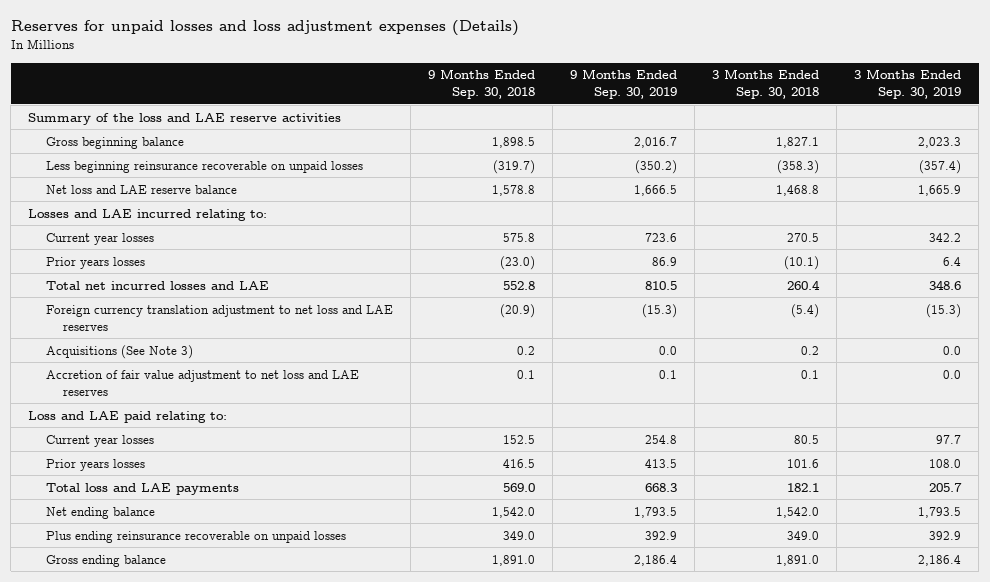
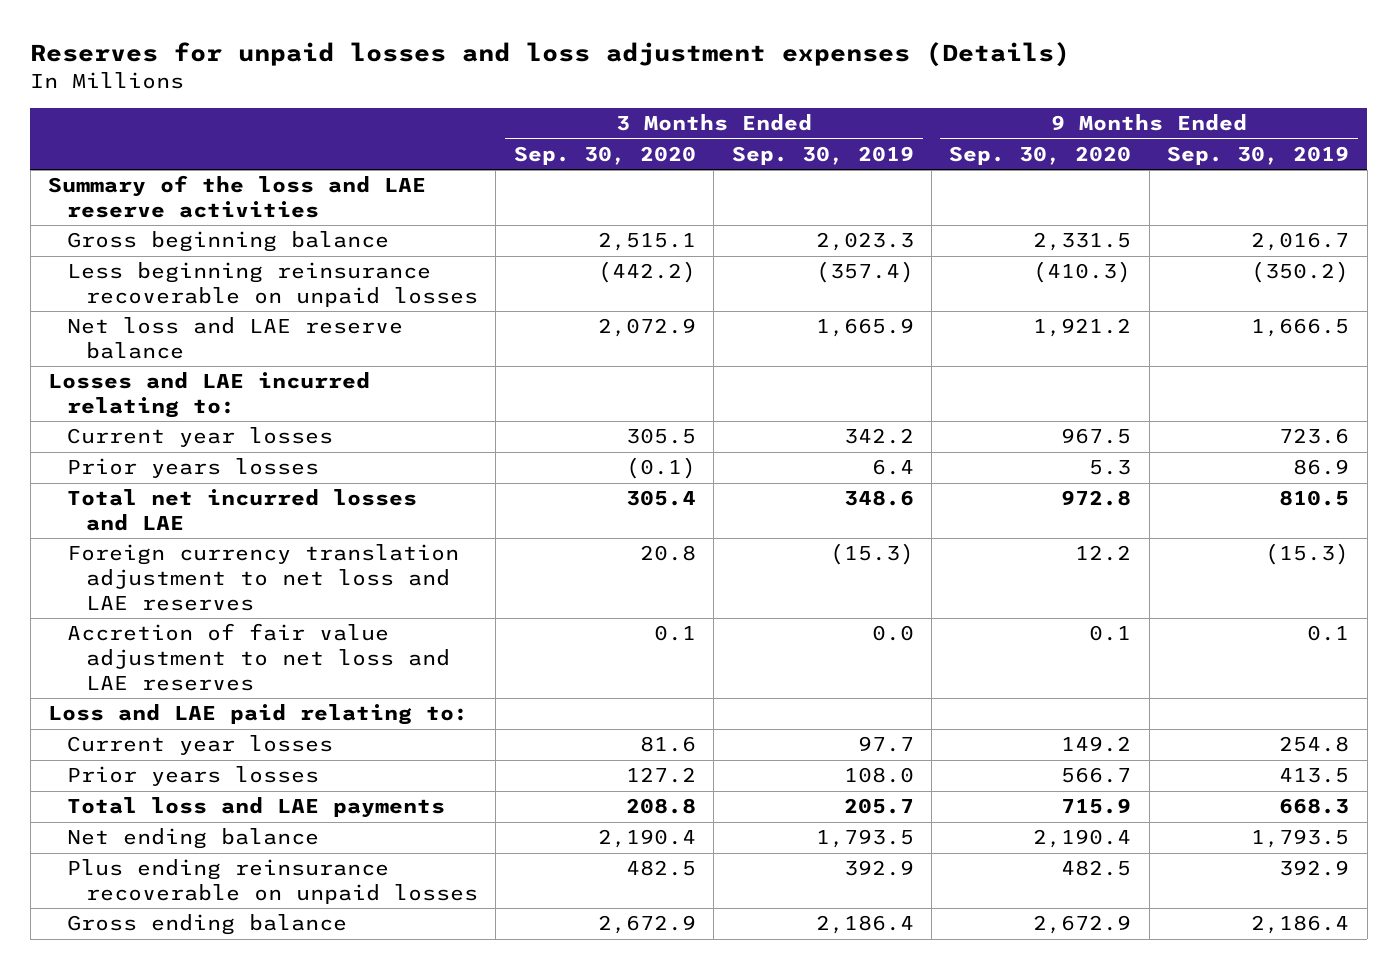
[427,69,535,100] 9 Months Ended Sep. 30, 2018 -> none
[712,69,820,100] 3 Months Ended Sep. 30, 2018 -> none
none -> [513,145,696,165] Sep. 30, 2020
none -> [949,145,1132,165] Sep. 30, 2020
[45,344,193,359] Acquisitions (See Note 3) -> none

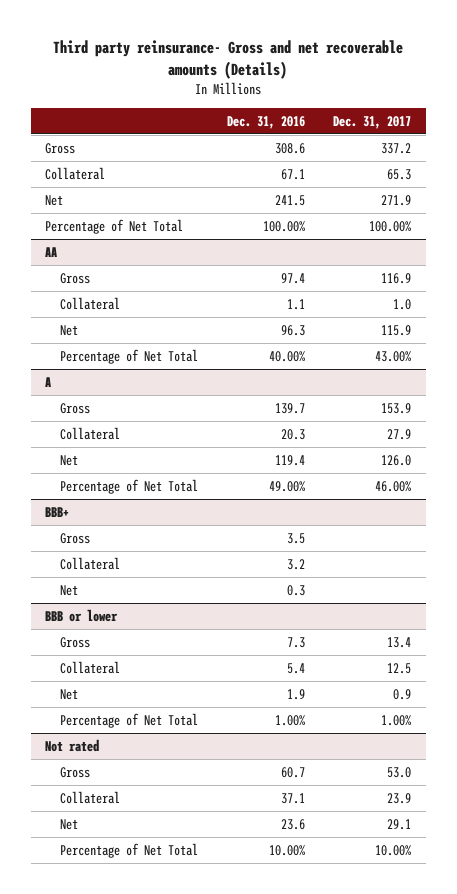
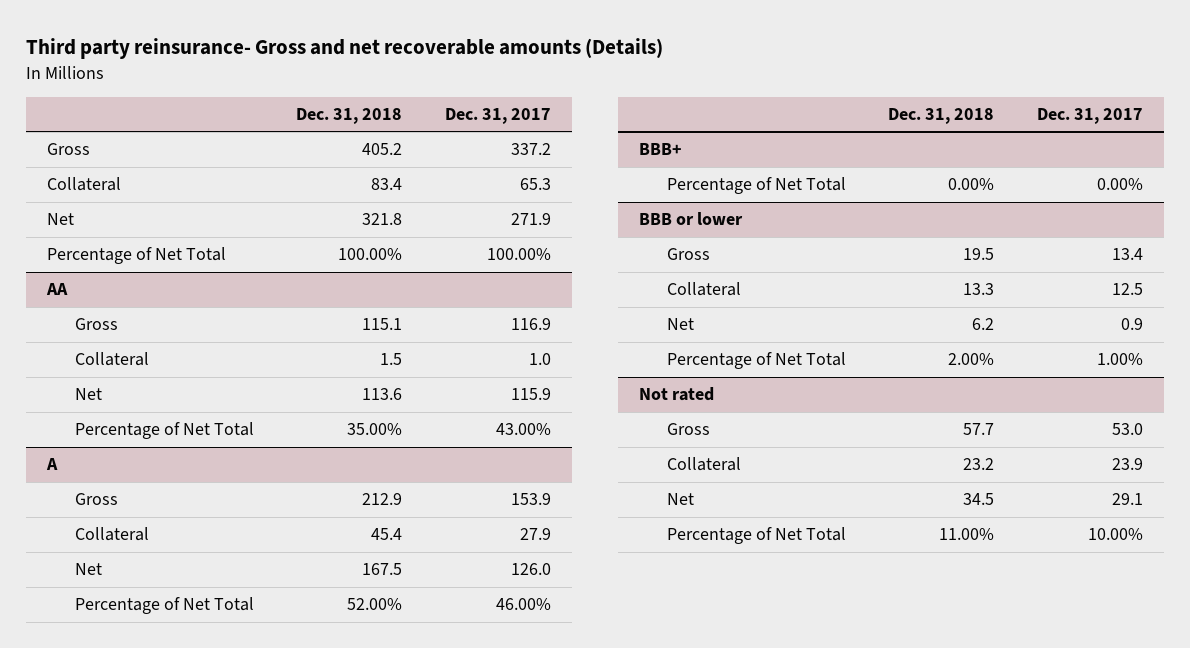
[226,115,305,129] Dec. 31, 2016 -> none
none -> [296,108,403,125] Dec. 31, 2018
[60,532,91,544] Gross -> none
[60,556,121,570] Collateral -> none
[60,584,79,596] Net -> none
none -> [666,177,846,195] Percentage of Net Total

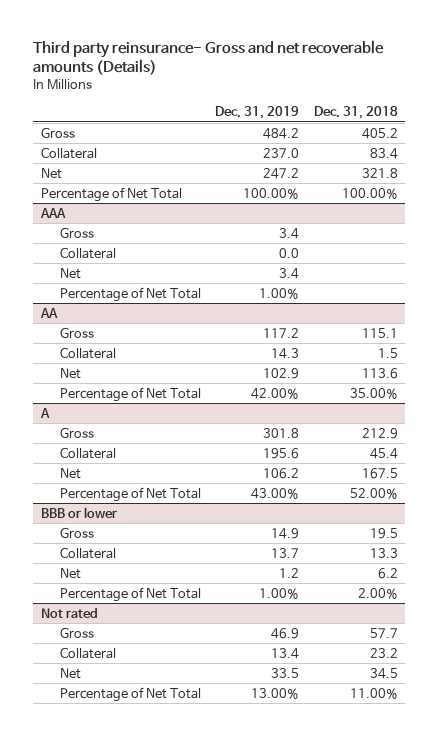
[445,108,552,125] Dec. 31, 2017 -> none
none -> [215,106,300,120] Dec. 31, 2019
none -> [39,207,66,218] AAA
none -> [59,226,94,238] Gross
none -> [59,246,116,259] Collateral
none -> [59,267,81,279] Net
none -> [59,286,201,302] Percentage of Net Total
[638,143,682,156] BBB+ -> none
[666,177,846,195] Percentage of Net Total -> none

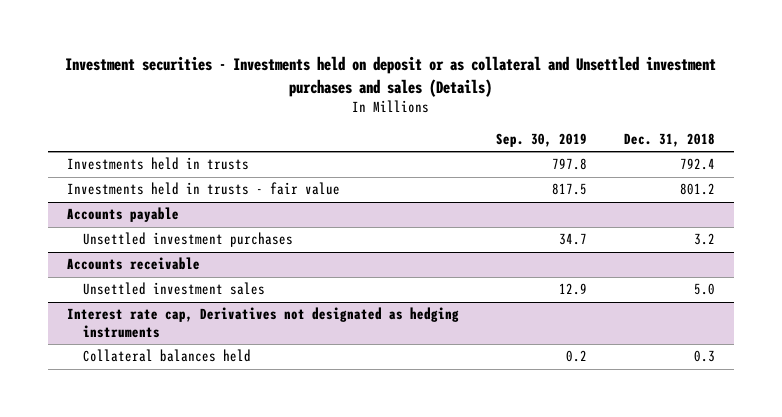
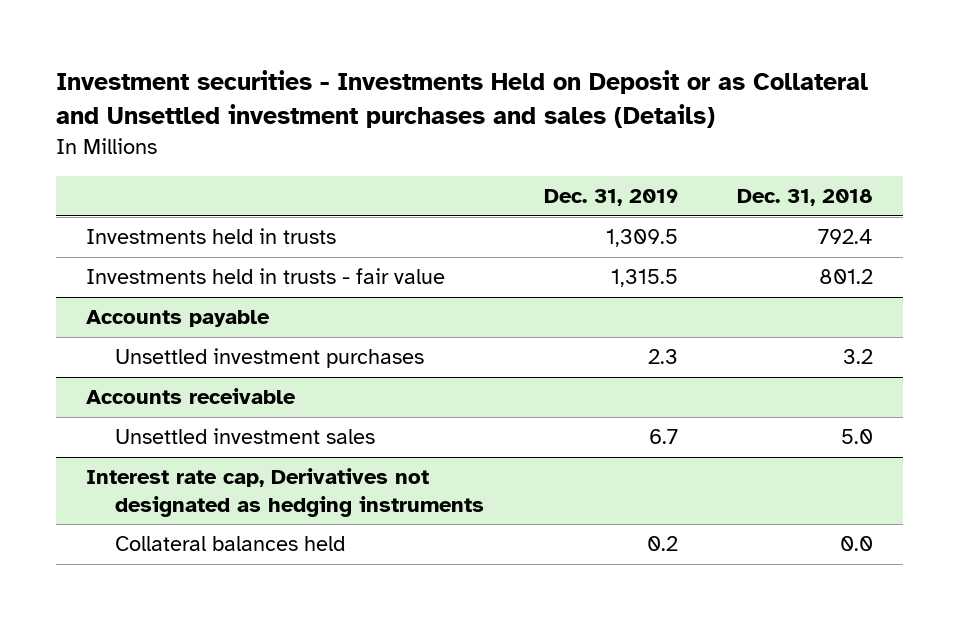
[64,56,716,97] Investment securities - Investments held on deposit or as collateral and Unsettled investment purchases and sales (Details) -> [56,70,869,129] Investment securities - Investments Held on Deposit or as Collateral and Unsettled investment purchases and sales (Details)
[495,133,587,148] Sep. 30, 2019 -> none
none -> [543,189,678,207] Dec. 31, 2019
[694,350,716,363] 0.3 -> [840,536,874,552] 0.0

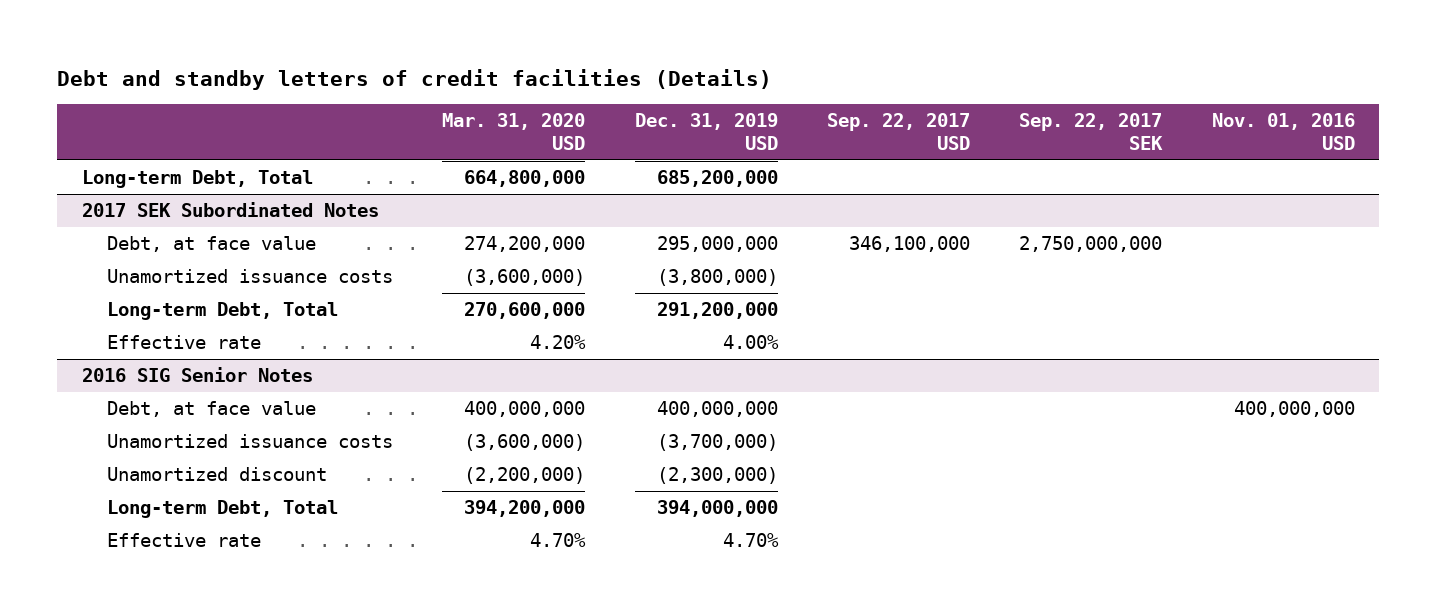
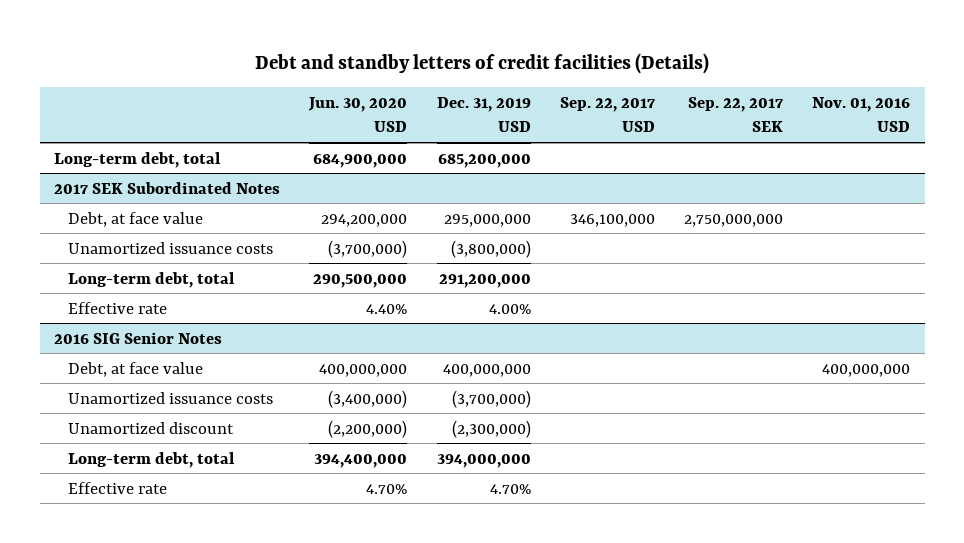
[442,112,586,150] Mar. 31, 2020 USD -> none
none -> [308,97,408,133] Jun. 30, 2020 USD
[81,170,313,189] Long-term Debt, Total -> [54,151,222,168] Long-term debt, total
[106,302,338,321] Long-term Debt, Total -> [68,271,236,288] Long-term debt, total
[106,500,338,519] Long-term Debt, Total -> [68,451,236,468] Long-term debt, total

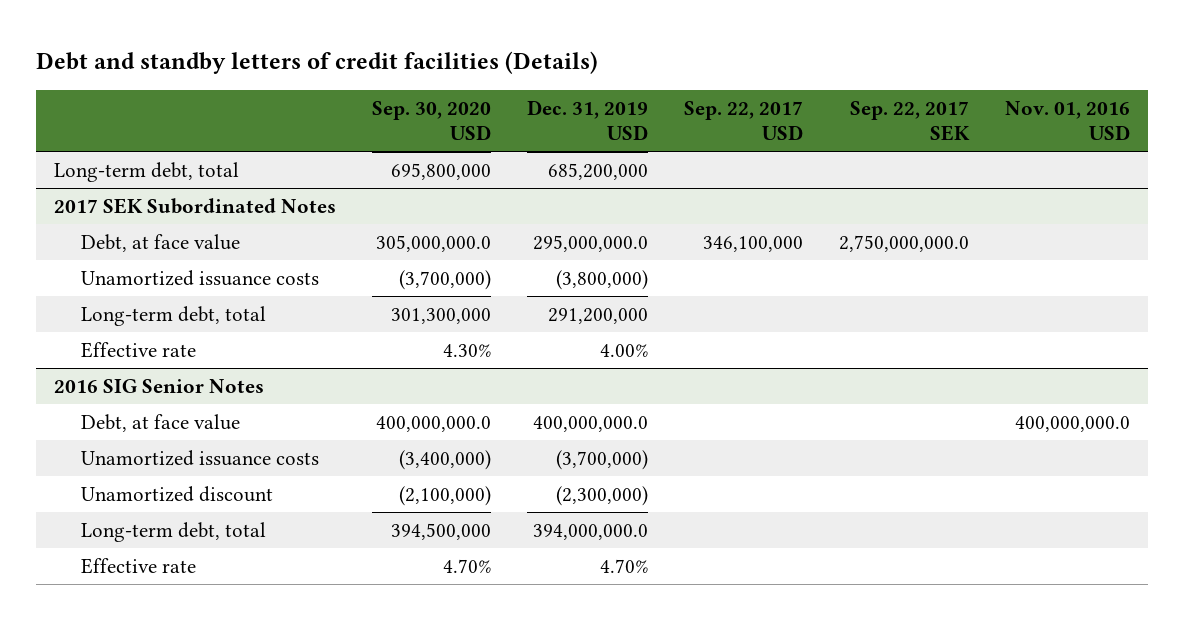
[308,97,408,133] Jun. 30, 2020 USD -> none
none -> [372,100,492,141] Sep. 30, 2020 USD
[443,213,531,227] 295,000,000 -> [533,234,649,252] 295,000,000.0
[683,213,783,227] 2,750,000,000 -> [839,234,970,252] 2,750,000,000.0
[442,363,531,377] 400,000,000 -> [533,415,649,432] 400,000,000.0
[822,363,911,377] 400,000,000 -> [1015,415,1131,432] 400,000,000.0
[436,453,531,468] 394,000,000 -> [533,523,649,540] 394,000,000.0

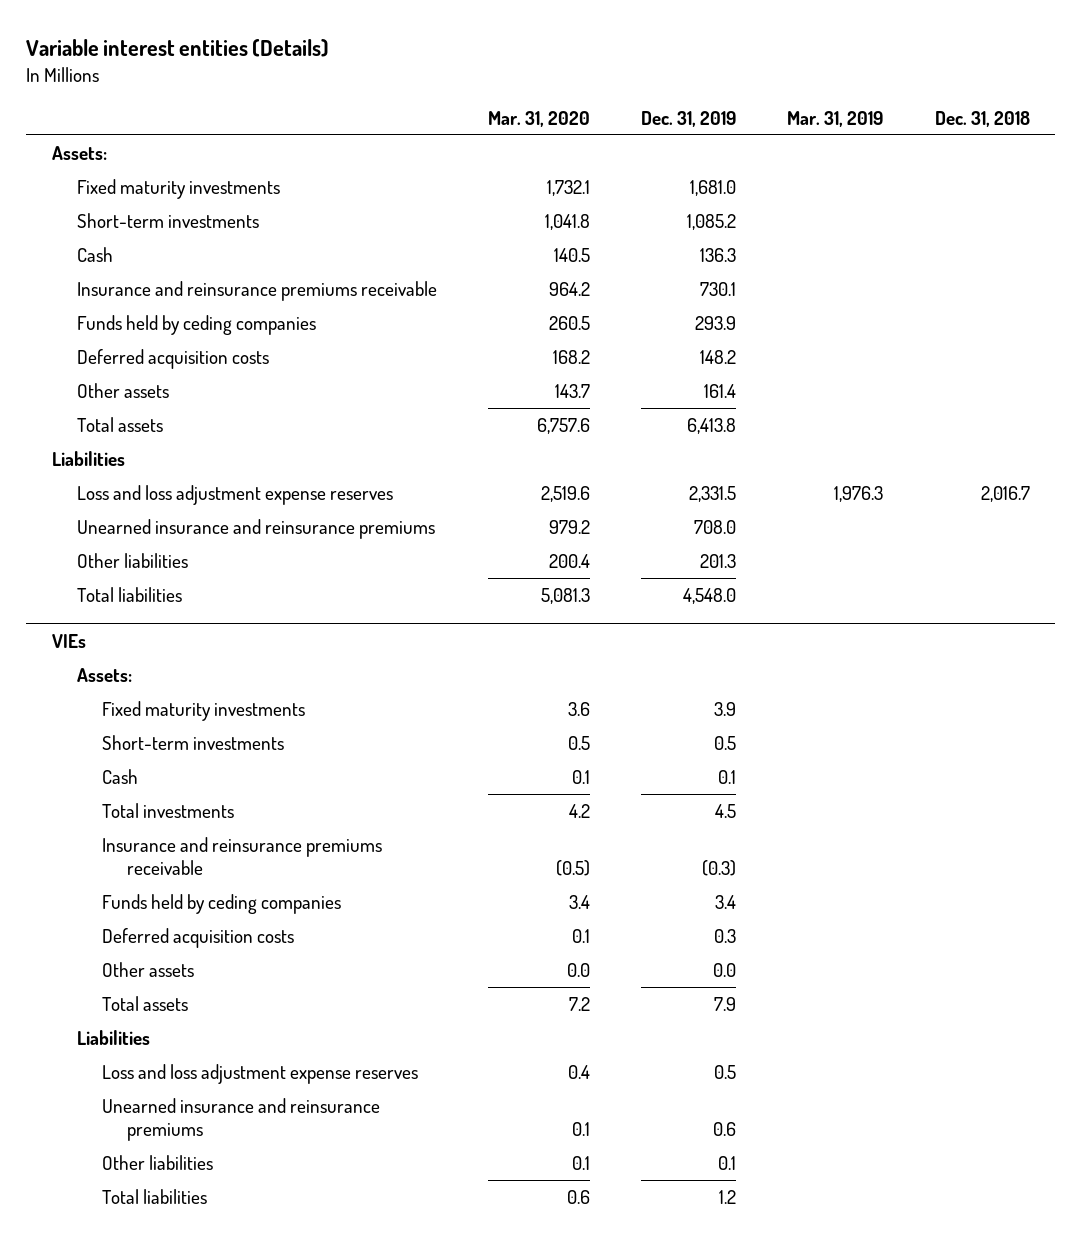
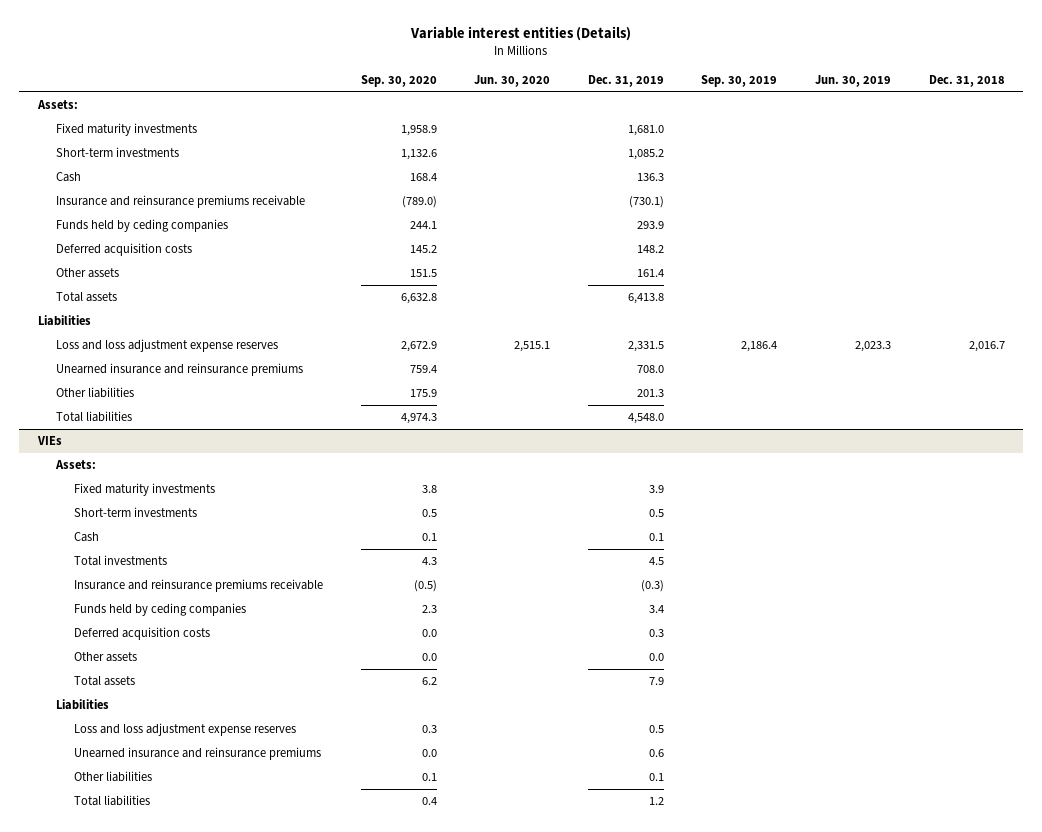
[488,110,591,127] Mar. 31, 2020 -> none
[787,110,884,127] Mar. 31, 2019 -> none
none -> [360,75,437,88] Sep. 30, 2020
none -> [474,75,551,88] Jun. 30, 2020
none -> [701,75,778,88] Sep. 30, 2019
none -> [815,75,892,88] Jun. 30, 2019
[700,282,737,297] 730.1 -> [628,196,664,209] (730.1)

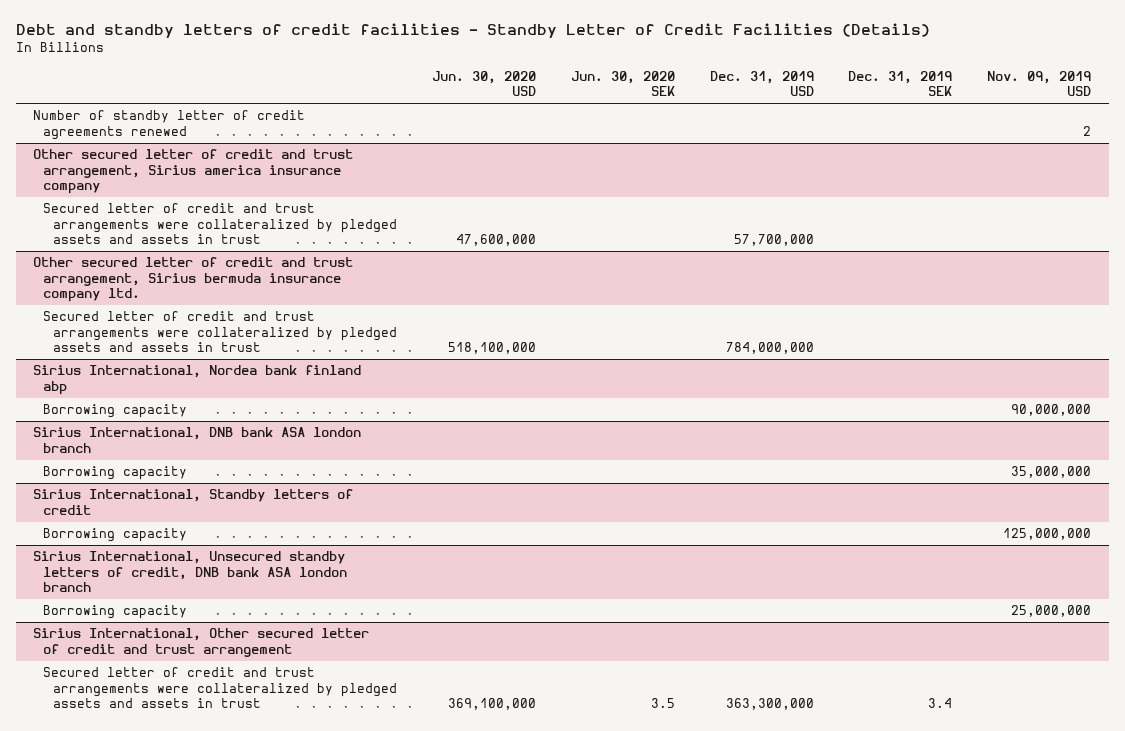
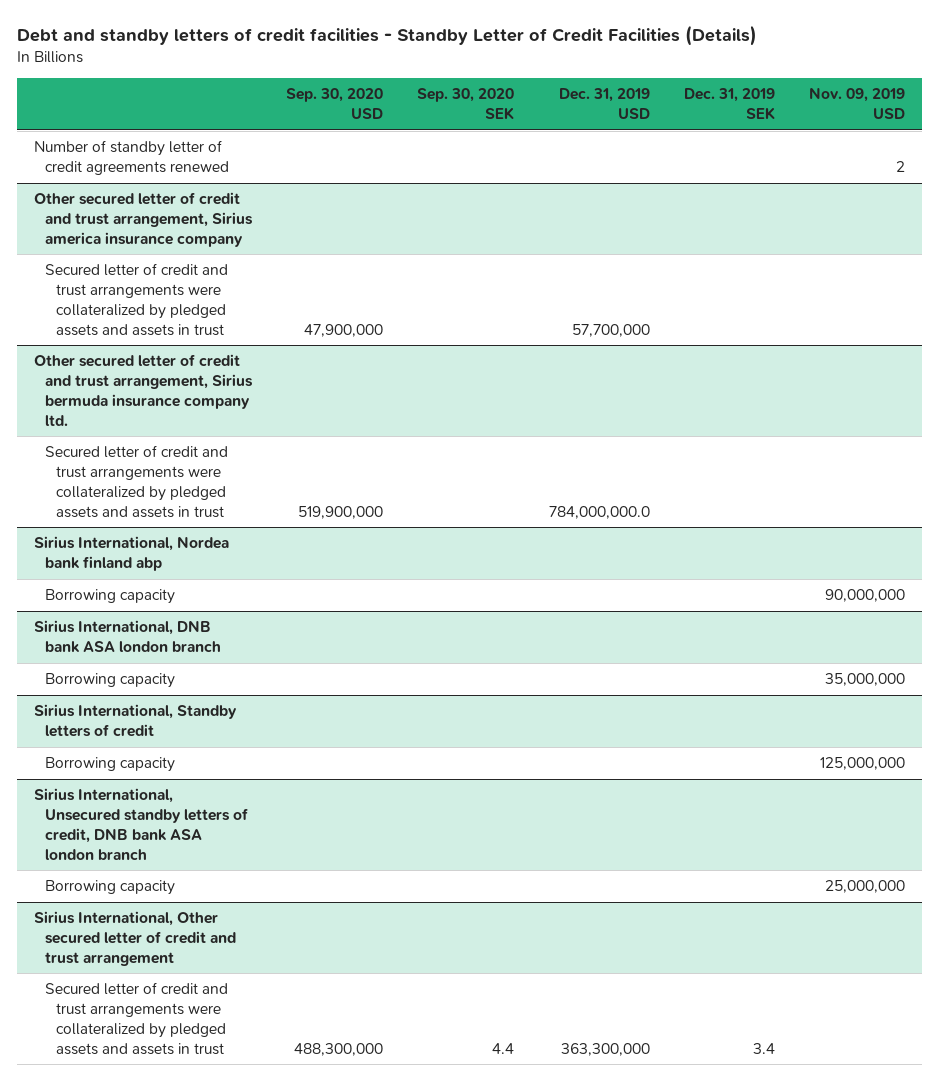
[431,70,536,97] Jun. 30, 2020 USD -> none
[570,70,675,97] Jun. 30, 2020 SEK -> none
none -> [286,88,384,120] Sep. 30, 2020 USD
none -> [417,88,515,121] Sep. 30, 2020 SEK
[725,341,814,354] 784,000,000 -> [548,505,650,519] 784,000,000.0

